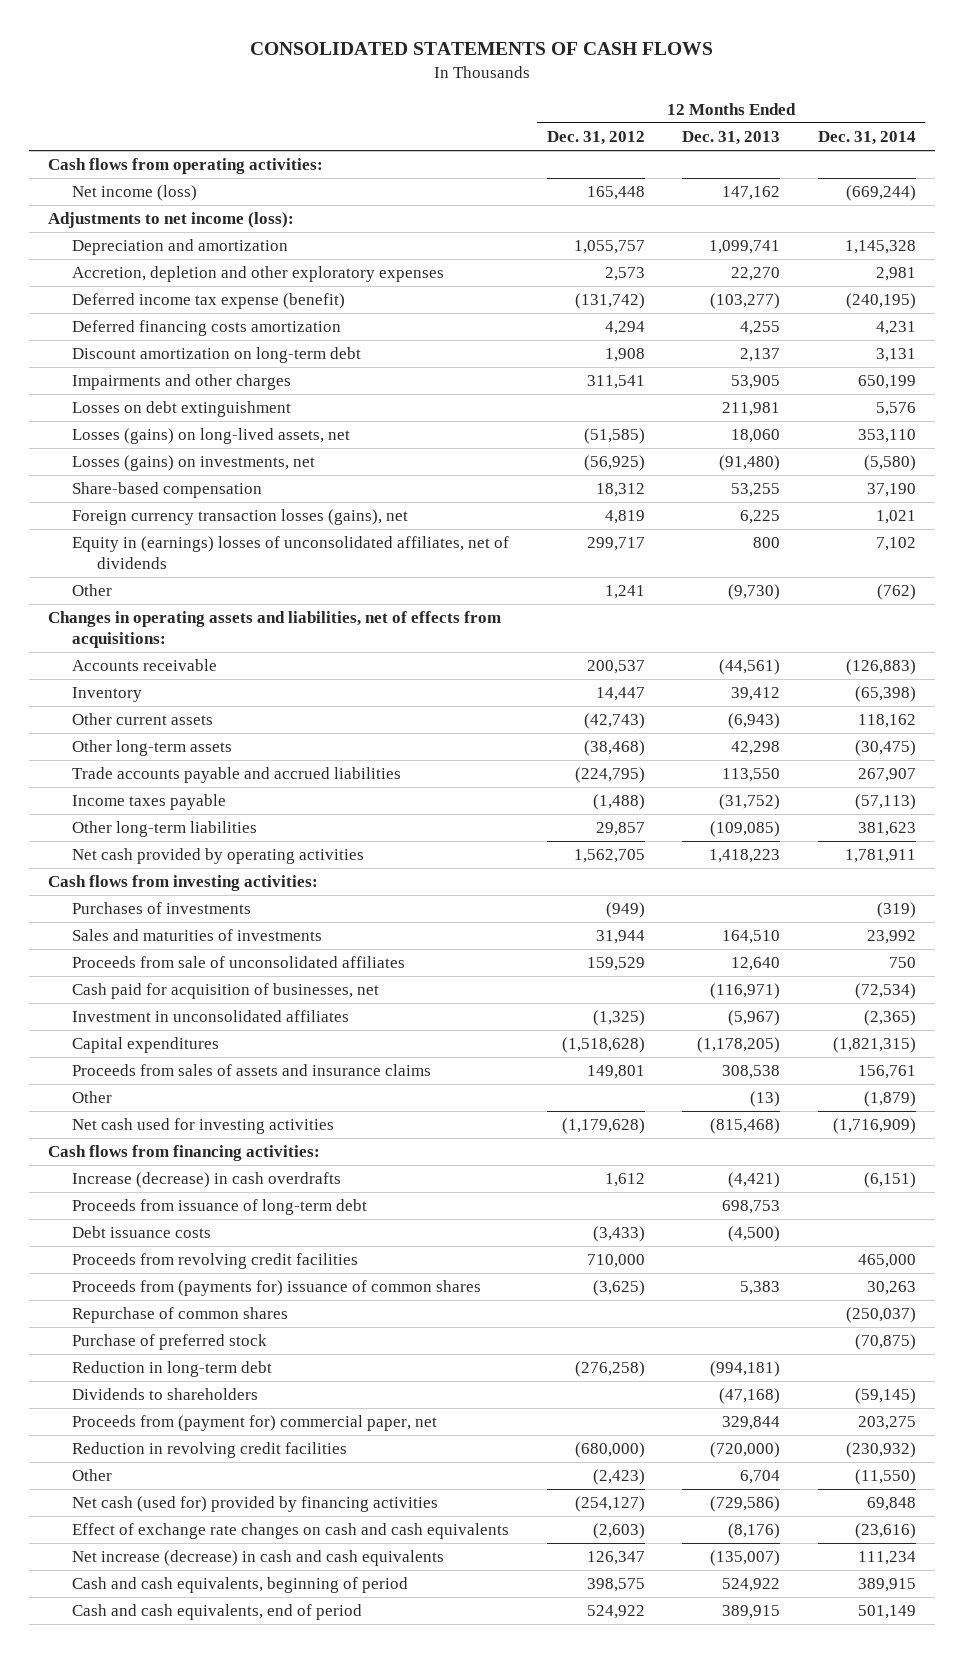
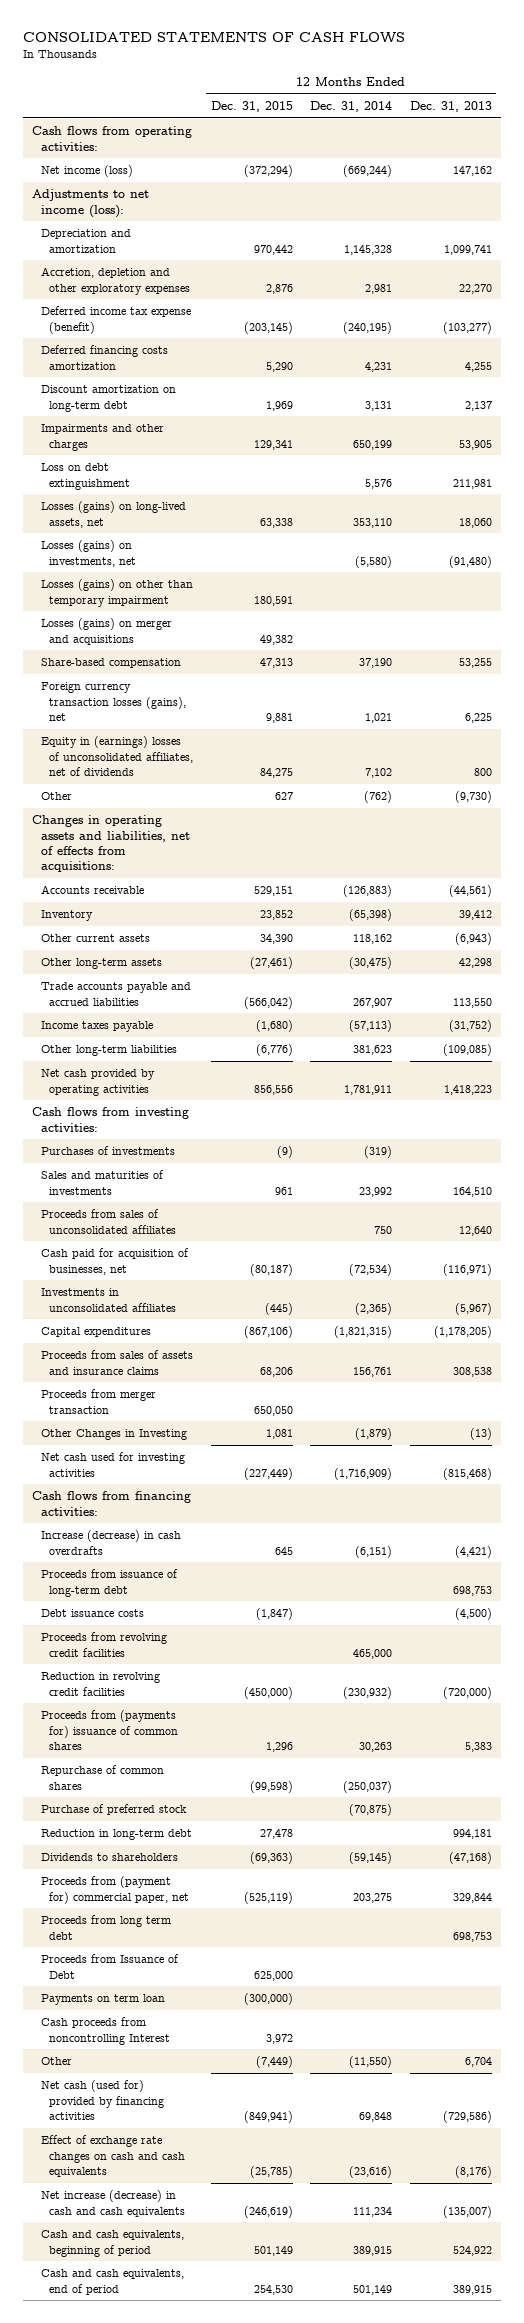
[546,131,645,146] Dec. 31, 2012 -> none
none -> [210,101,293,113] Dec. 31, 2015
[72,401,292,418] Losses on debt extinguishment -> [40,463,131,490] Loss on debt extinguishment
none -> [40,579,193,607] Losses (gains) on other than temporary impairment
none -> [40,618,172,645] Losses (gains) on merger and acquisitions
[72,956,406,969] Proceeds from sale of unconsolidated affiliates -> [40,1209,177,1234] Proceeds from sales of unconsolidated affiliates
[72,1010,350,1023] Investment in unconsolidated affiliates -> [40,1288,177,1312] Investments in unconsolidated affiliates
none -> [40,1389,156,1414] Proceeds from merger transaction
[72,1091,113,1104] Other -> [40,1429,187,1441] Other Changes in Investing
[72,1442,348,1459] Reduction in revolving credit facilities -> [40,1672,160,1696] Reduction in revolving credit facilities
[710,1361,781,1378] (994,181) -> [452,1829,492,1840] 994,181
none -> [40,1915,171,1940] Proceeds from long term debt
none -> [40,1954,179,1979] Proceeds from Issuance of Debt
none -> [40,1994,165,2006] Payments on term loan
none -> [40,2017,171,2045] Cash proceeds from noncontrolling Interest

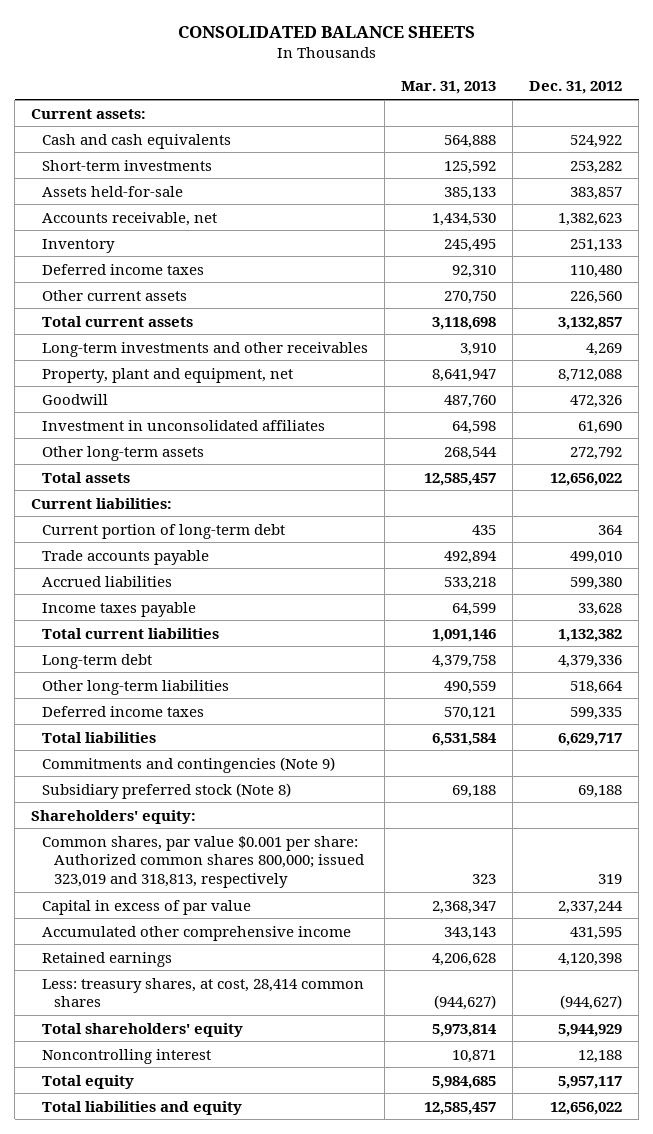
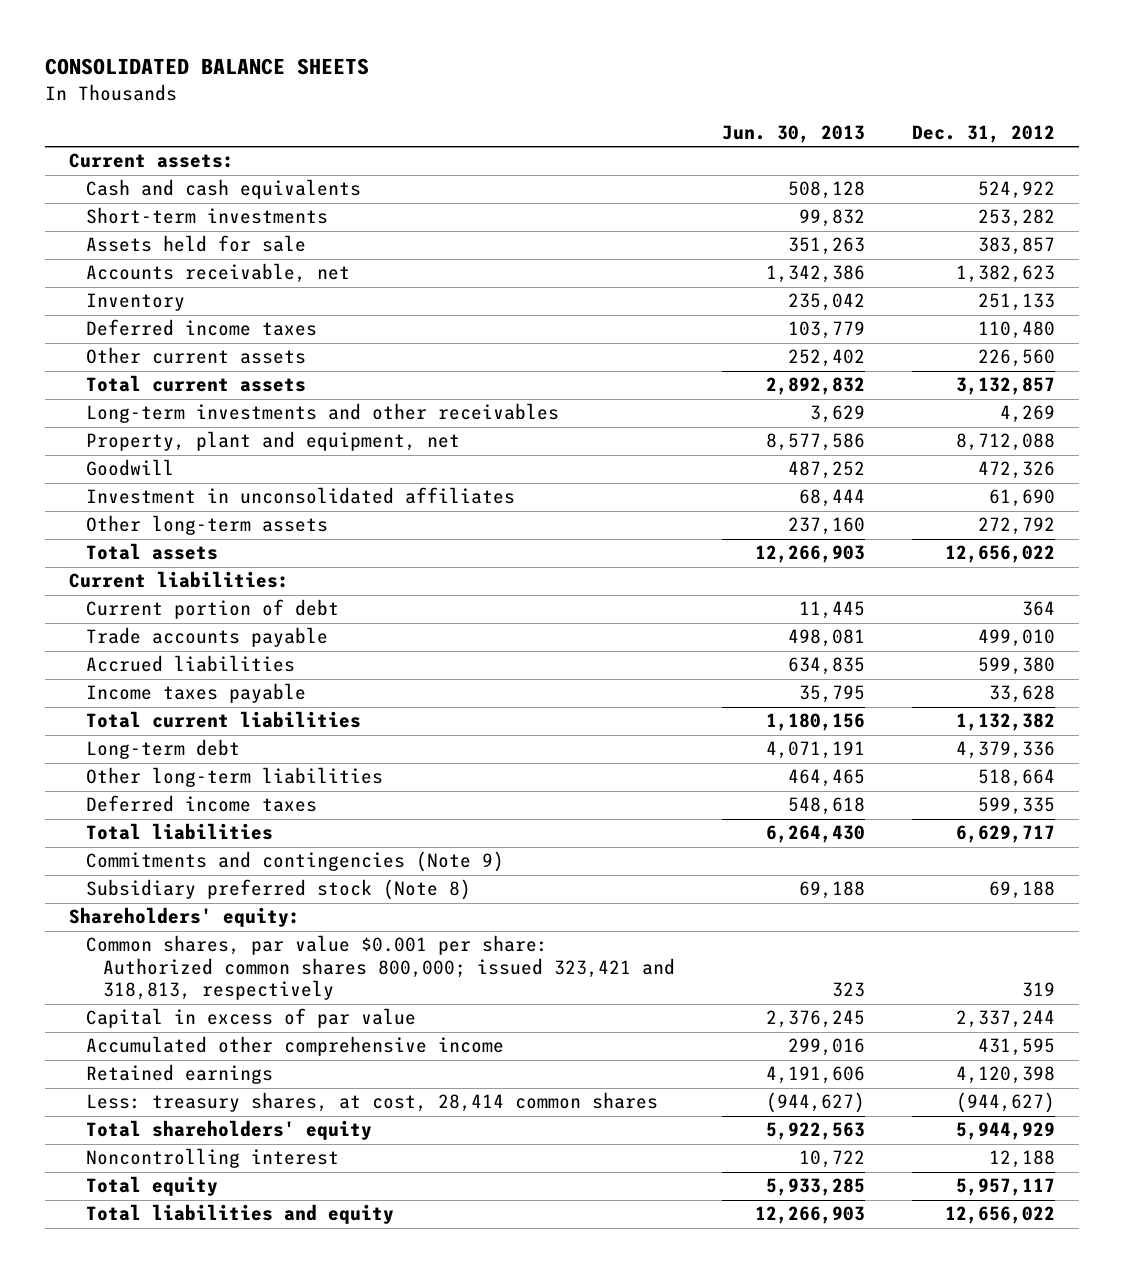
[401,81,497,95] Mar. 31, 2013 -> none
none -> [721,124,865,143] Jun. 30, 2013
[42,185,184,197] Assets held-for-sale -> [85,235,306,253] Assets held for sale
[42,523,286,539] Current portion of long-term debt -> [85,599,339,620] Current portion of debt
[42,835,364,888] Common shares, par value $0.001 per share: Authorized common shares 800,000; issued 323,019 and 318,813, respectively -> [85,935,675,1001] Common shares, par value $0.001 per share: Authorized common shares 800,000; issued 323,421 and 318,813, respectively

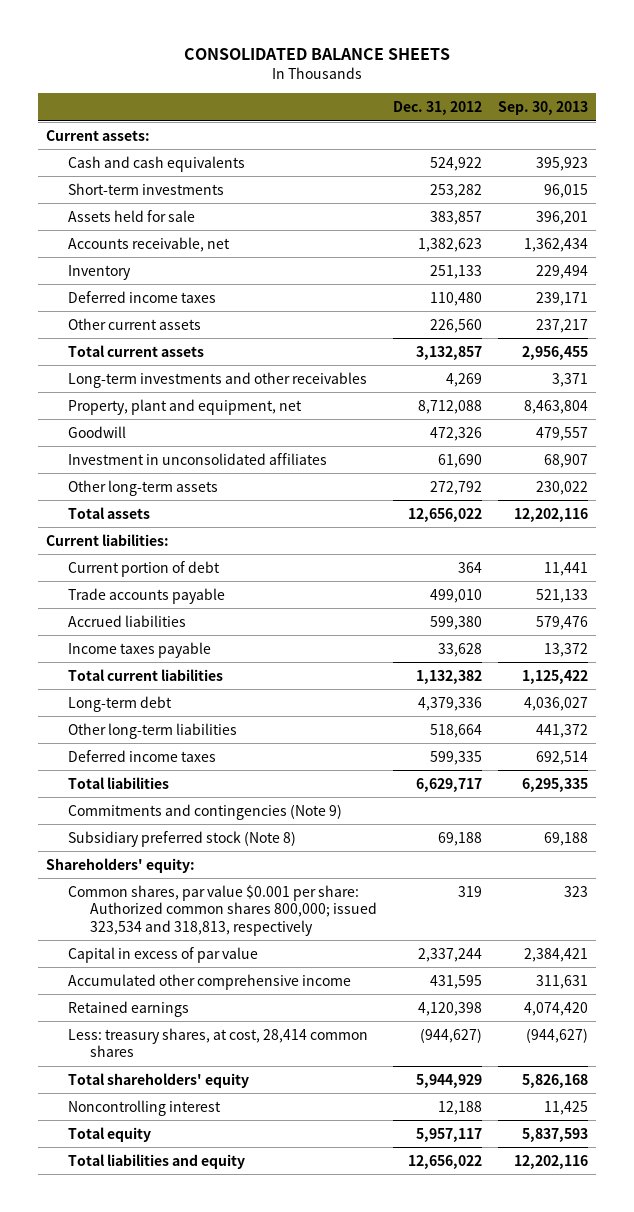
[721,124,865,143] Jun. 30, 2013 -> none
none -> [498,101,589,116] Sep. 30, 2013
[85,935,675,1001] Common shares, par value $0.001 per share: Authorized common shares 800,000; issued 323,421 and 318,813, respectively -> [68,884,378,936] Common shares, par value $0.001 per share: Authorized common shares 800,000; issued 323,534 and 318,813, respectively

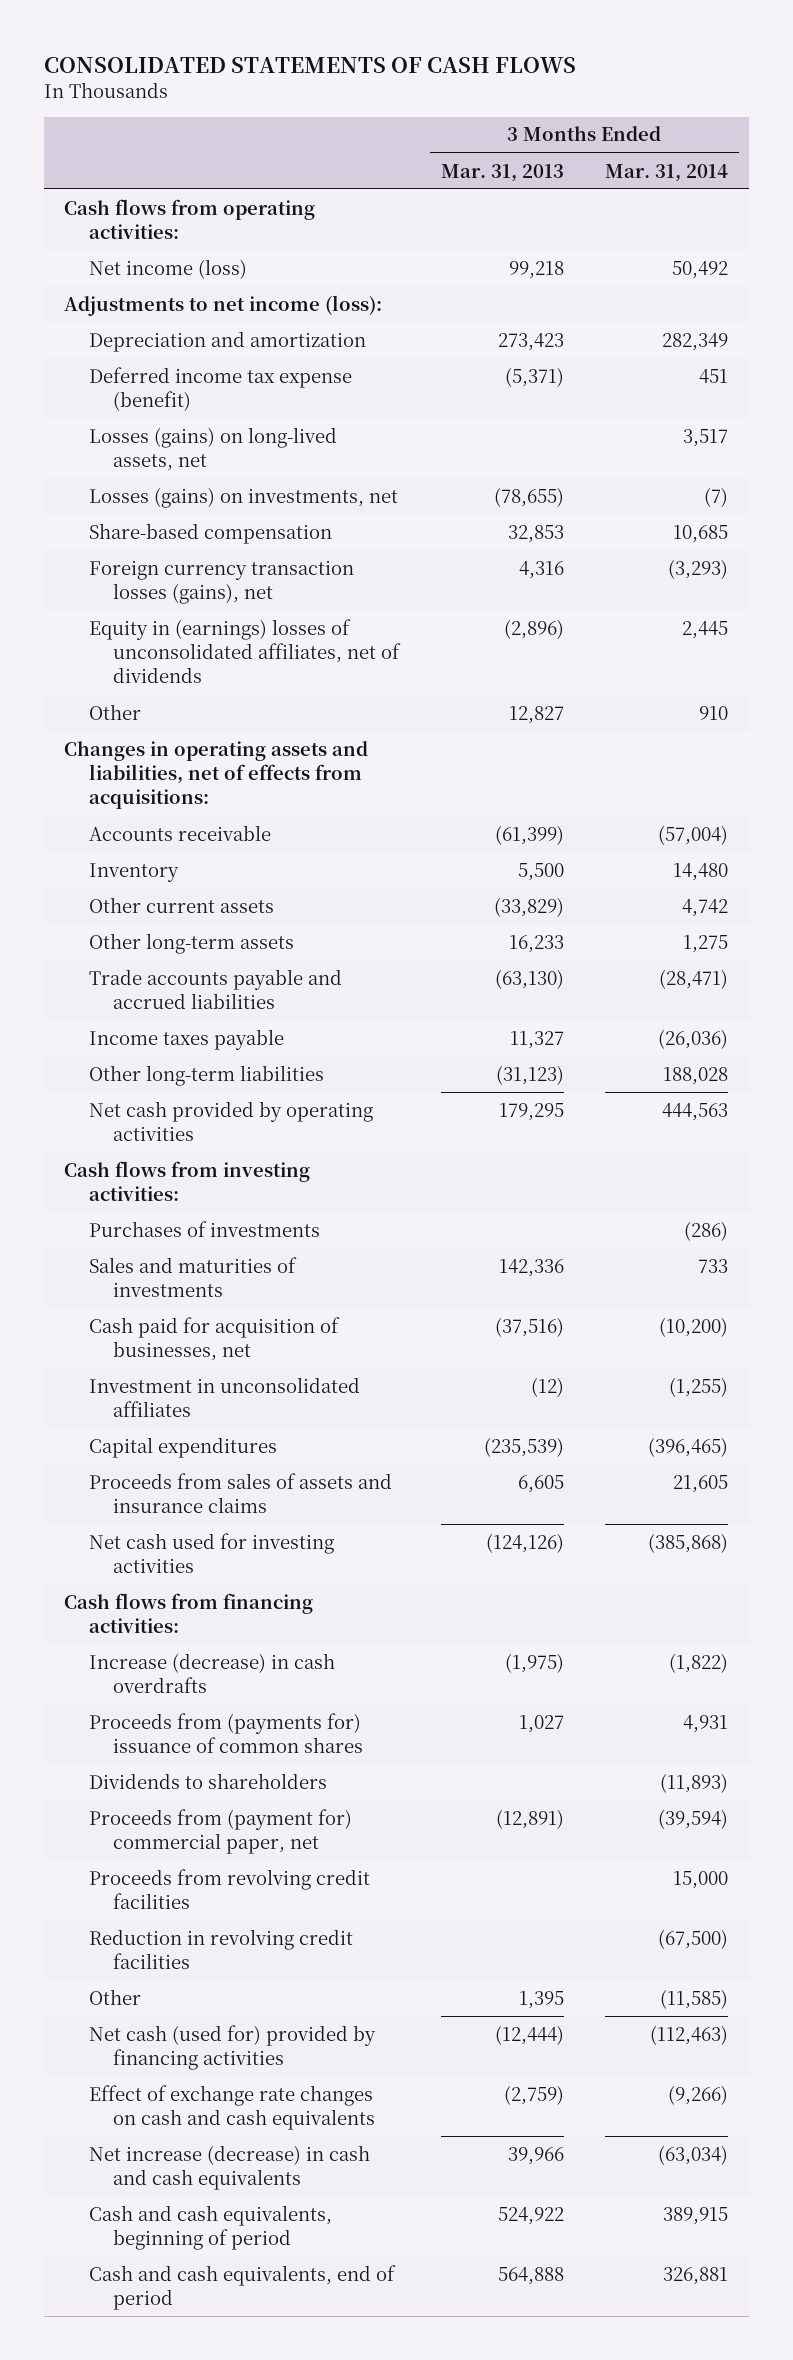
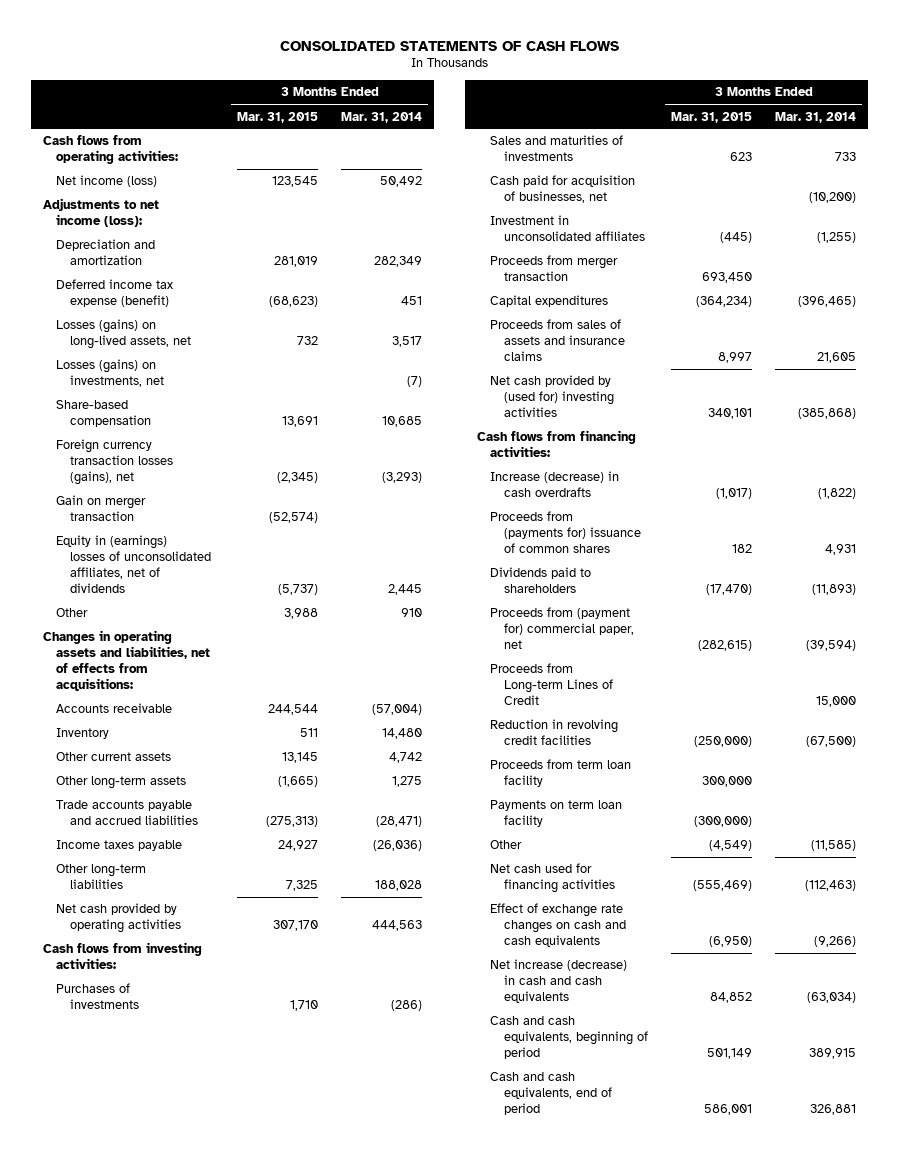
[440,163,564,182] Mar. 31, 2013 -> none
none -> [236,111,318,123] Mar. 31, 2015
none -> [56,495,147,522] Gain on merger transaction
none -> [490,255,619,282] Proceeds from merger transaction
[88,1532,334,1574] Net cash used for investing activities -> [490,375,614,417] Net cash provided by (used for) investing activities
[88,1772,327,1789] Dividends to shareholders -> [490,567,592,594] Dividends paid to shareholders
[88,1868,370,1910] Proceeds from revolving credit facilities -> [490,663,613,705] Proceeds from Long-term Lines of Credit
none -> [490,759,632,788] Proceeds from term loan facility
none -> [490,800,623,828] Payments on term loan facility
[88,2024,376,2071] Net cash (used for) provided by financing activities -> [490,863,615,894] Net cash used for financing activities

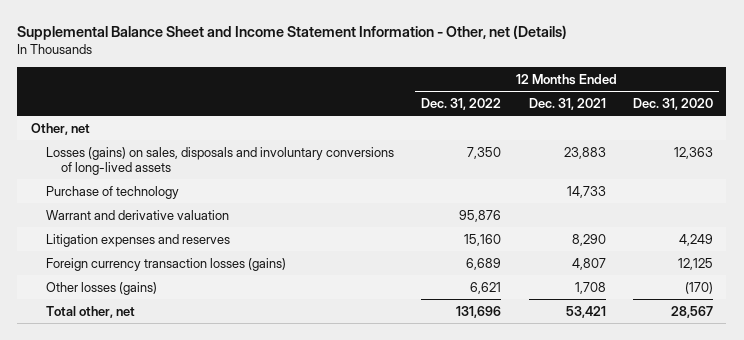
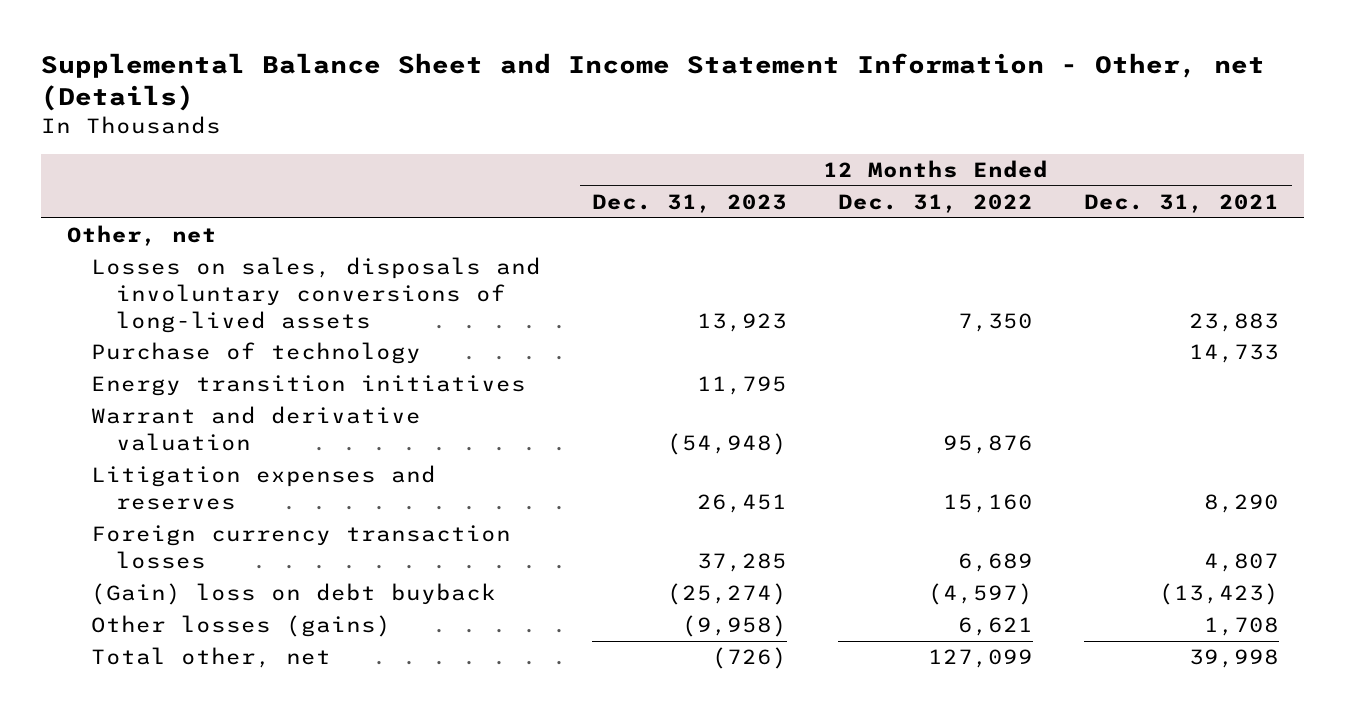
[632,98,713,111] Dec. 31, 2020 -> none
none -> [592,193,788,213] Dec. 31, 2023
[46,146,395,175] Losses (gains) on sales, disposals and involuntary conversions of long-lived assets -> [91,257,542,333] Losses on sales, disposals and involuntary conversions of long-lived assets
none -> [91,375,527,397] Energy transition initiatives
[46,257,287,271] Foreign currency transaction losses (gains) -> [91,525,512,569] Foreign currency transaction losses
none -> [91,583,497,606] (Gain) loss on debt buyback
[456,305,502,318] 131,696 -> [928,649,1034,669] 127,099
[565,305,606,318] 53,421 -> [1188,649,1279,669] 39,998

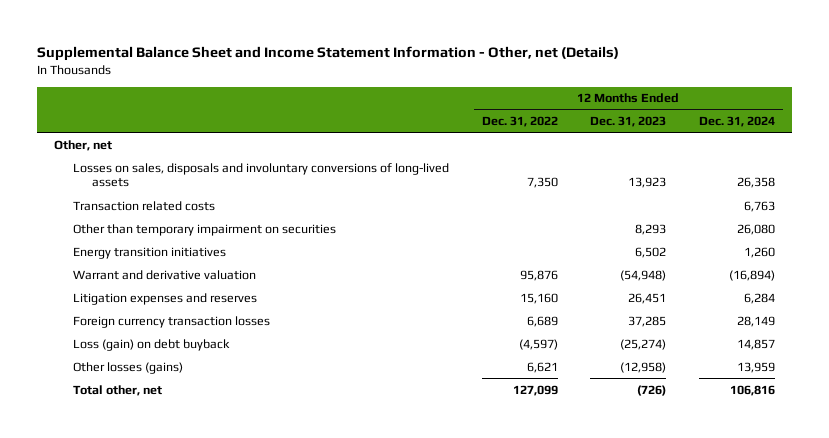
[1083,193,1279,213] Dec. 31, 2021 -> none
none -> [699,116,776,128] Dec. 31, 2024
[91,342,422,365] Purchase of technology -> none
none -> [72,200,215,211] Transaction related costs
none -> [72,223,336,236] Other than temporary impairment on securities
[697,376,788,396] 11,795 -> [635,246,667,258] 6,502
[91,583,497,606] (Gain) loss on debt buyback -> [72,338,230,351] Loss (gain) on debt buyback
[682,615,788,638] (9,958) -> [620,361,667,373] (12,958)

